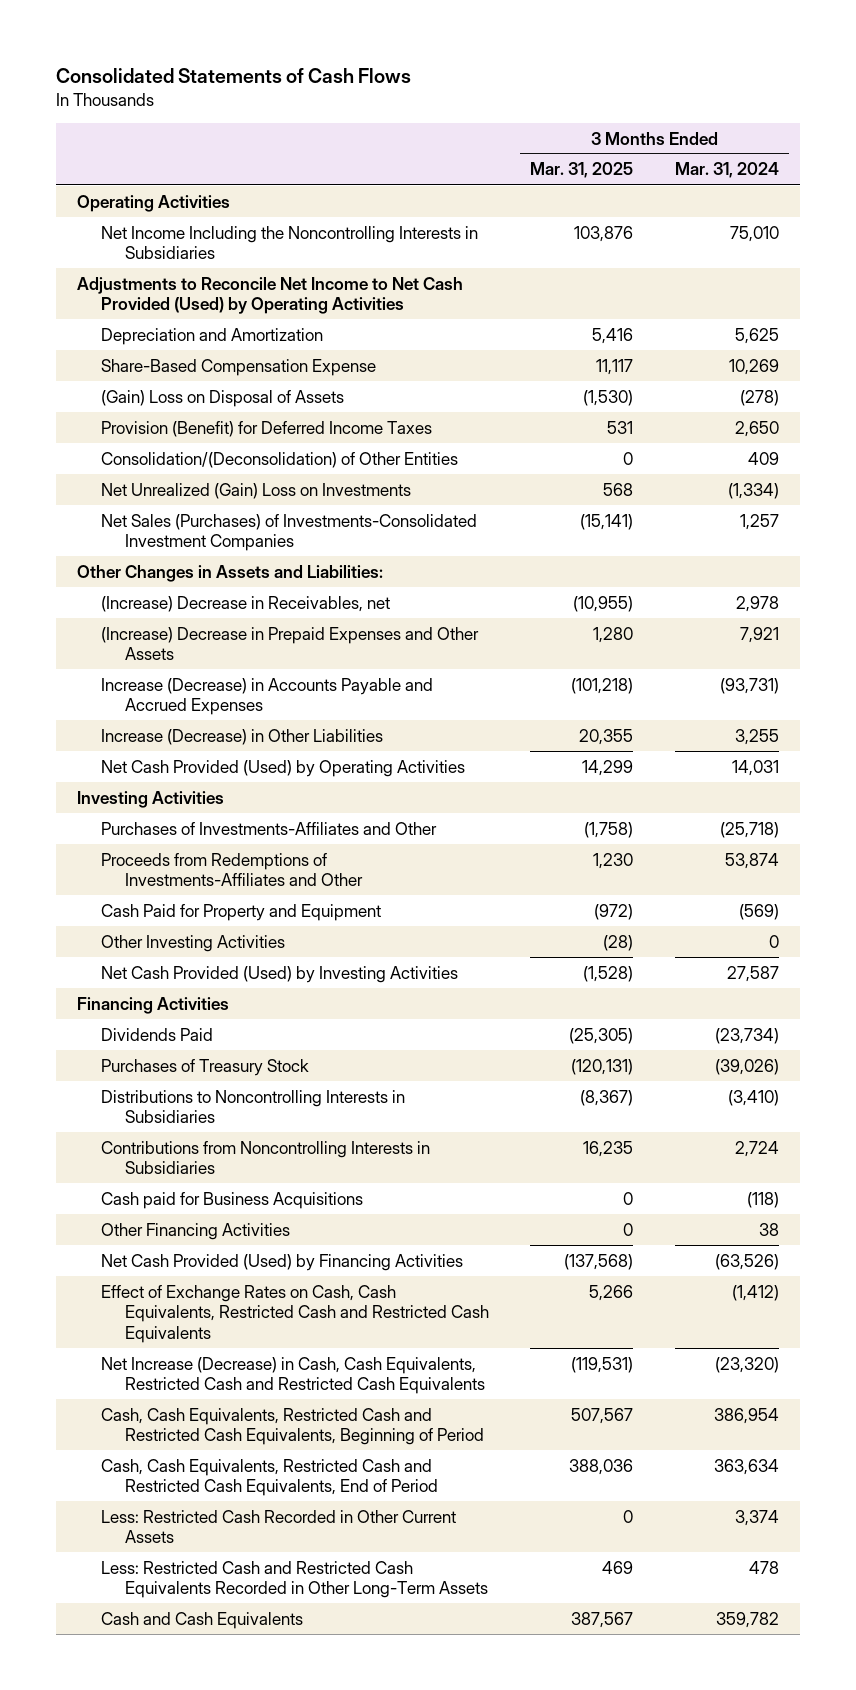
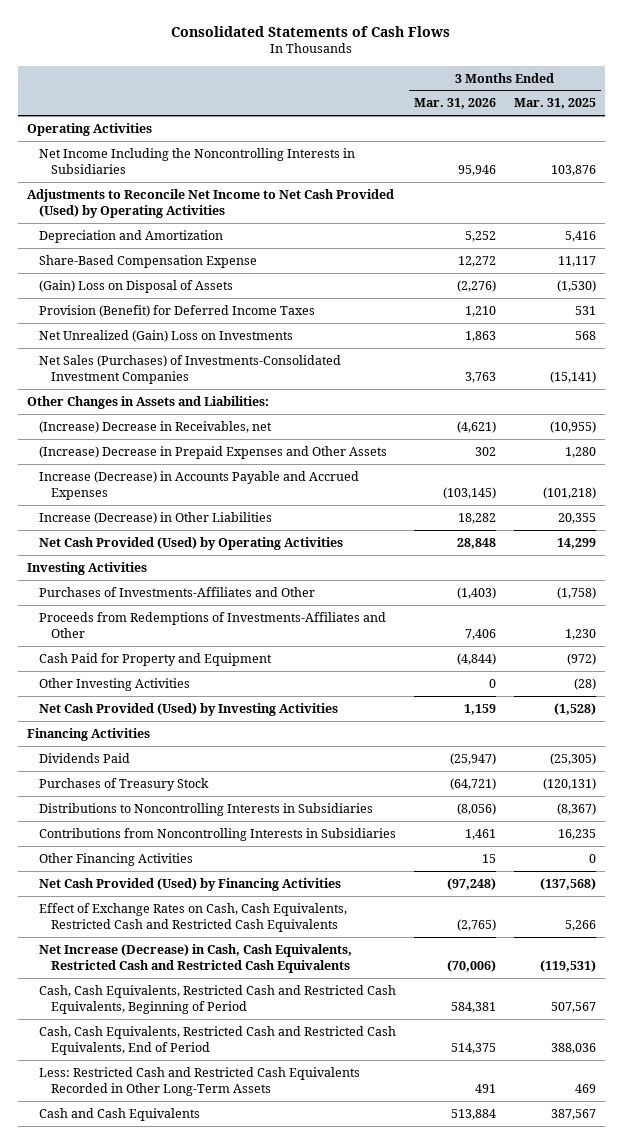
[675,162,780,179] Mar. 31, 2024 -> none
none -> [413,98,496,110] Mar. 31, 2026
[100,451,458,468] Consolidation/(Deconsolidation) of Other Entities -> none
[100,1191,363,1209] Cash paid for Business Acquisitions -> none
[100,1509,456,1544] Less: Restricted Cash Recorded in Other Current Assets -> none

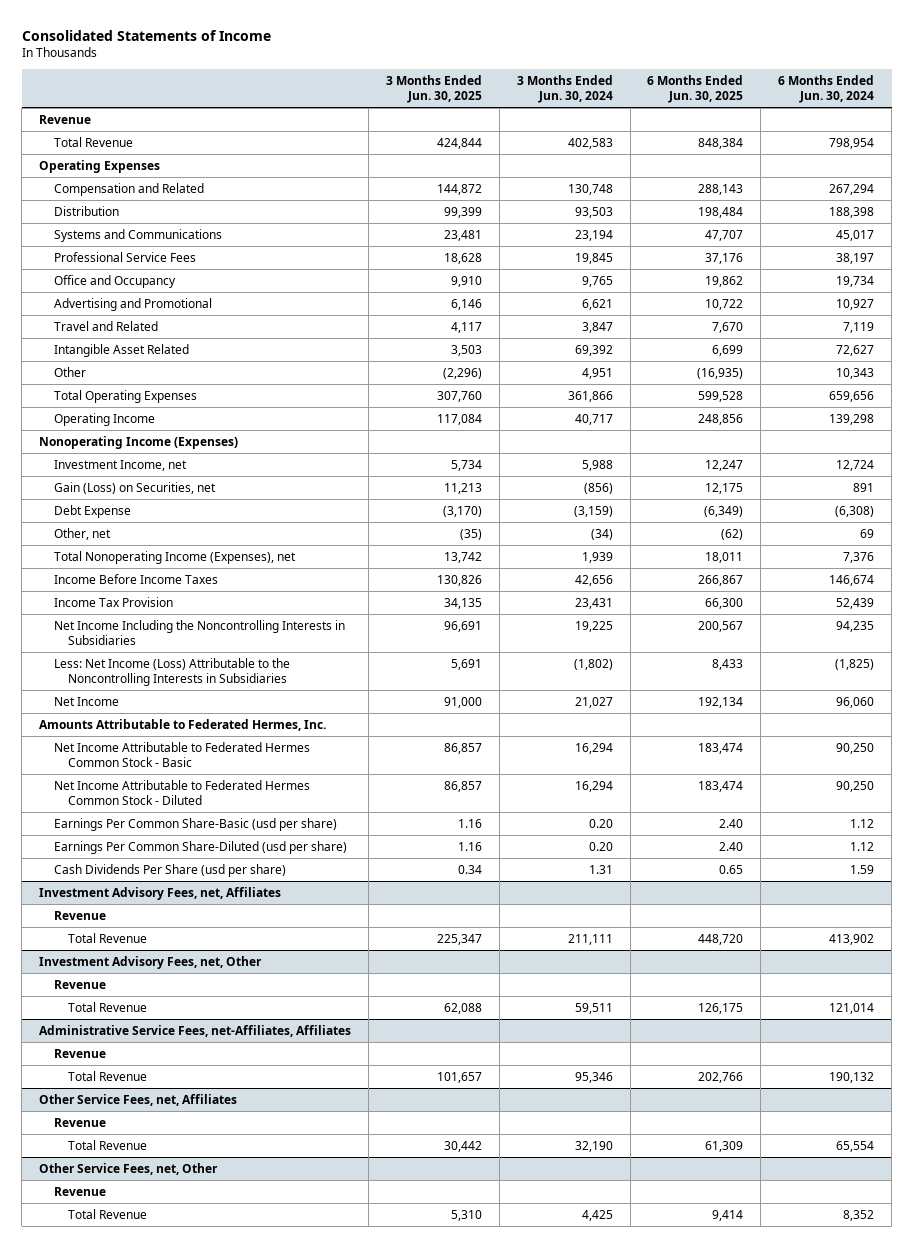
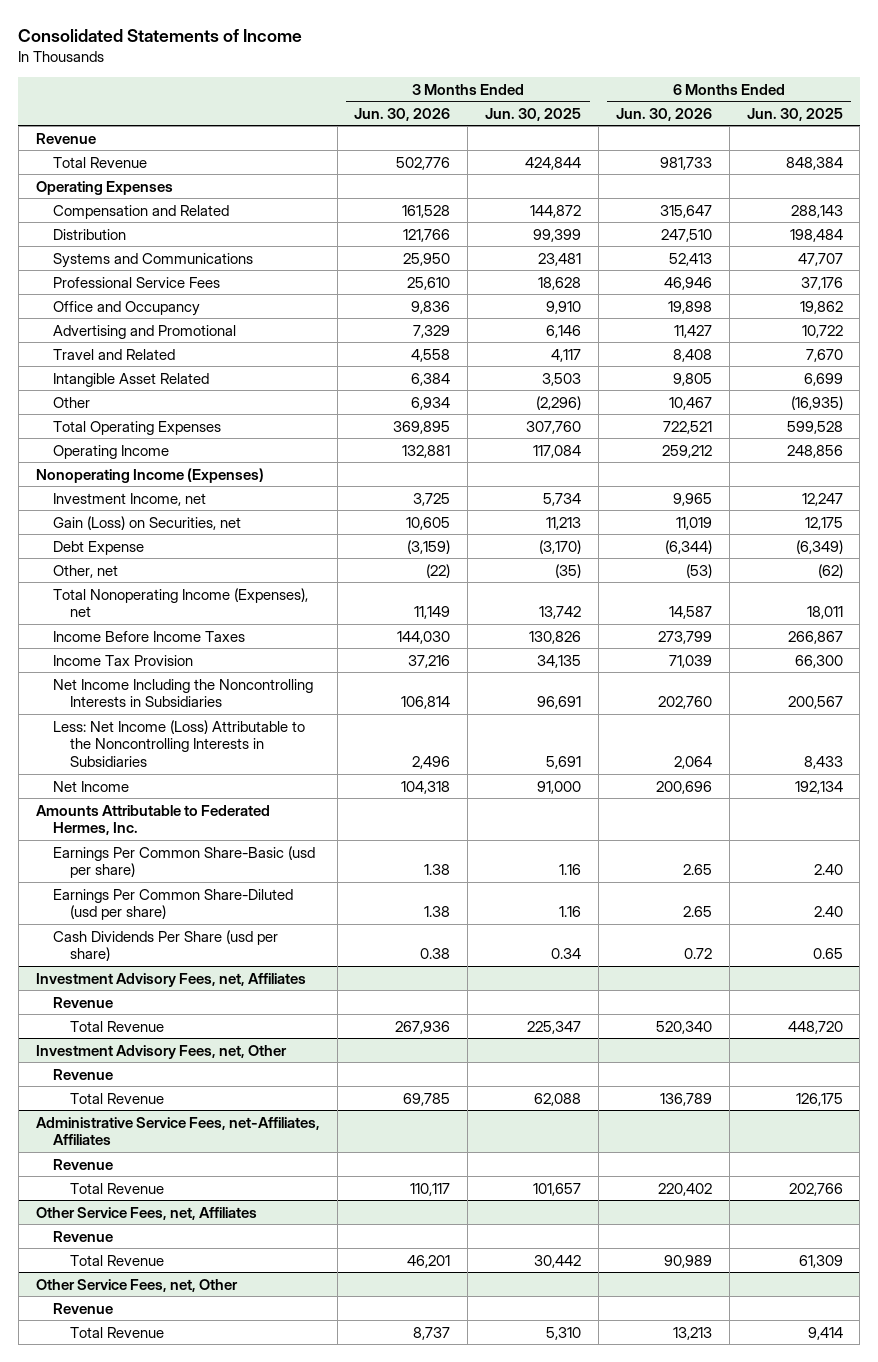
[516,75,613,104] 3 Months Ended Jun. 30, 2024 -> none
[778,75,875,104] 6 Months Ended Jun. 30, 2024 -> none
none -> [354,107,451,121] Jun. 30, 2026
none -> [615,107,712,121] Jun. 30, 2026
[53,741,310,768] Net Income Attributable to Federated Hermes Common Stock - Basic -> none
[53,779,310,806] Net Income Attributable to Federated Hermes Common Stock - Diluted -> none

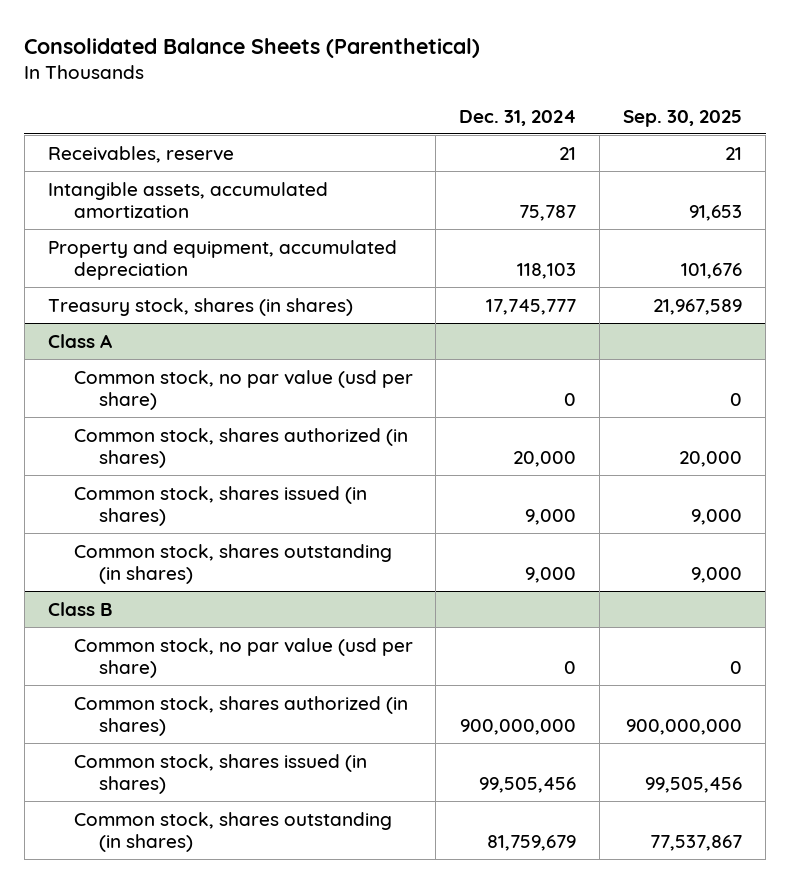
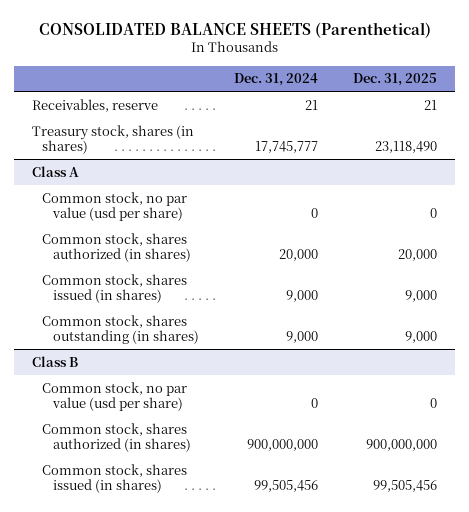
[24,37,481,58] Consolidated Balance Sheets (Parenthetical) -> [38,21,431,38] CONSOLIDATED BALANCE SHEETS (Parenthetical)
[623,109,743,127] Sep. 30, 2025 -> none
none -> [353,73,438,87] Dec. 31, 2025
[47,181,328,218] Intangible assets, accumulated amortization -> none
[47,239,397,280] Property and equipment, accumulated depreciation -> none
[73,811,392,852] Common stock, shares outstanding (in shares) -> none

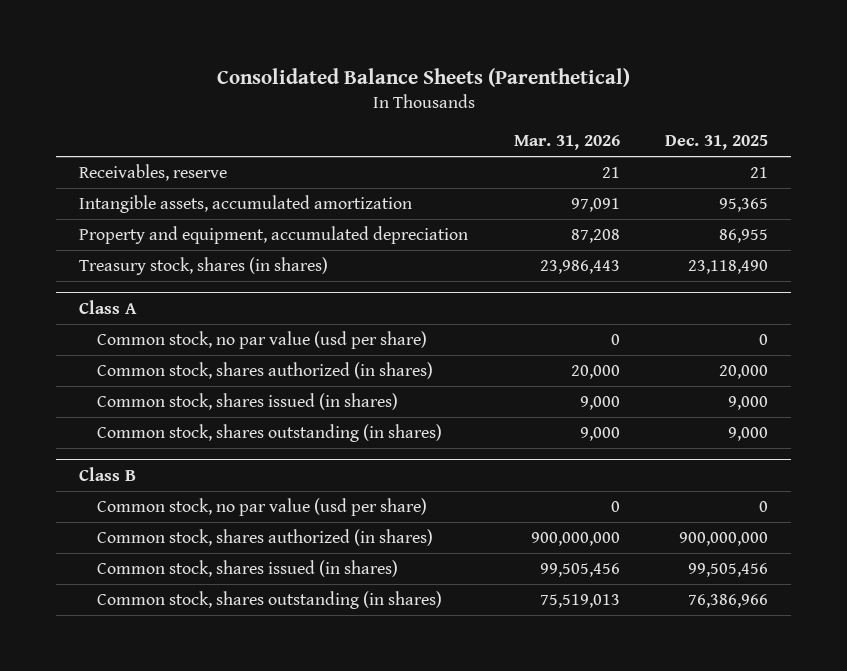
[38,21,431,38] CONSOLIDATED BALANCE SHEETS (Parenthetical) -> [216,67,630,87] Consolidated Balance Sheets (Parenthetical)
[233,73,318,87] Dec. 31, 2024 -> none
none -> [513,135,620,151] Mar. 31, 2026
none -> [78,195,412,214] Intangible assets, accumulated amortization
none -> [78,226,468,245] Property and equipment, accumulated depreciation
none -> [97,591,443,610] Common stock, shares outstanding (in shares)

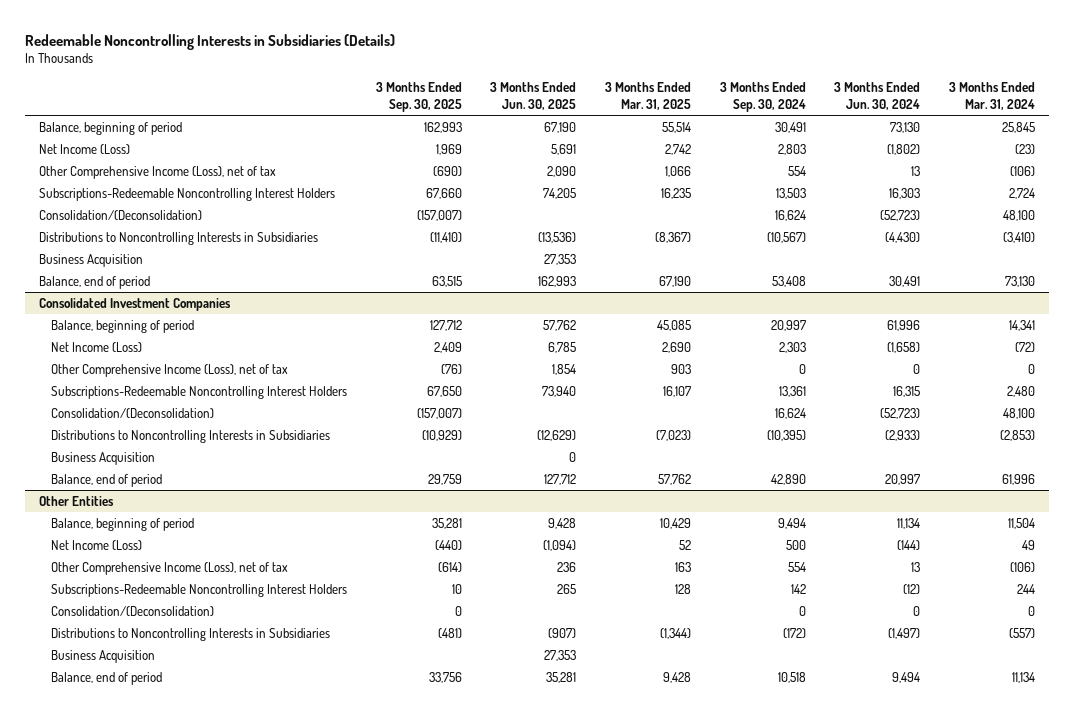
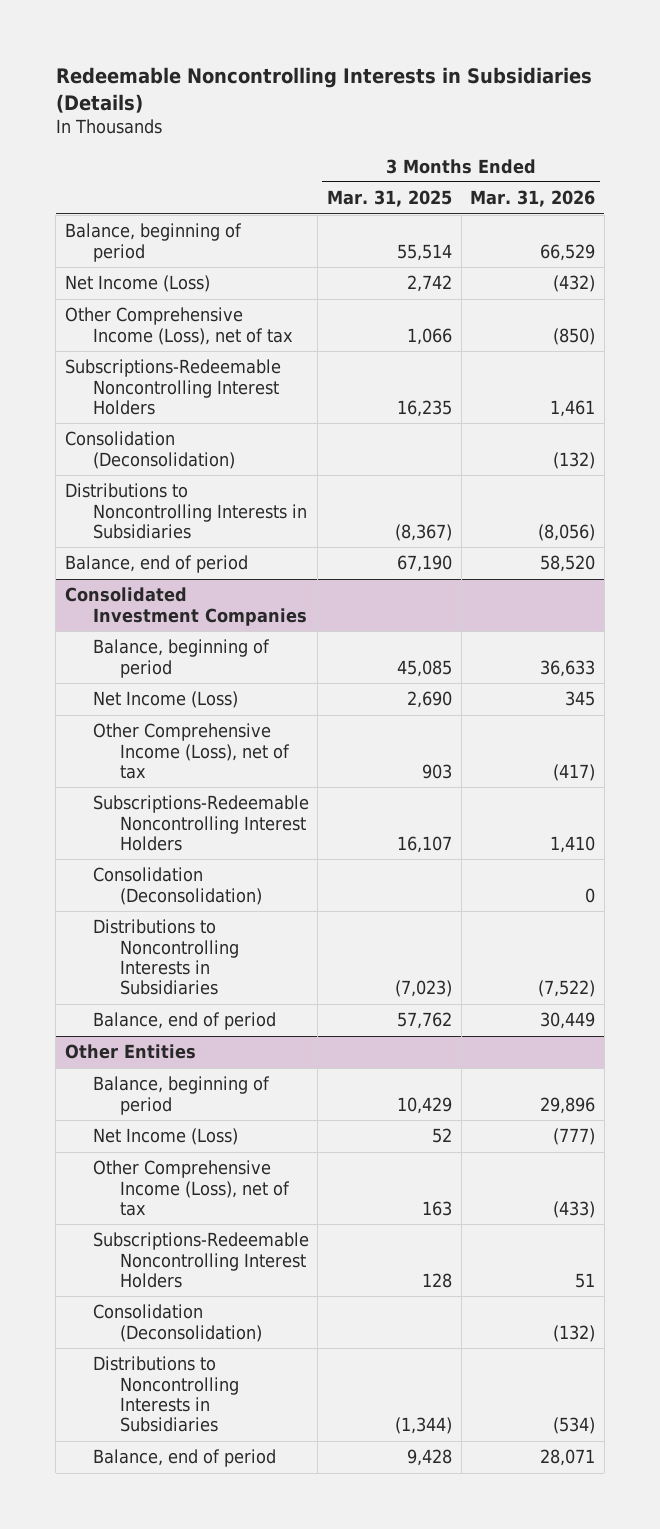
[375,82,462,113] 3 Months Ended Sep. 30, 2025 -> none
[490,82,577,111] 3 Months Ended Jun. 30, 2025 -> none
[719,82,806,113] 3 Months Ended Sep. 30, 2024 -> none
[834,82,921,111] 3 Months Ended Jun. 30, 2024 -> none
[948,82,1035,111] 3 Months Ended Mar. 31, 2024 -> none
none -> [470,190,596,208] Mar. 31, 2026
[39,209,203,220] Consolidation/(Deconsolidation) -> [64,431,235,469] Consolidation (Deconsolidation)
[39,253,144,267] Business Acquisition -> none
[51,407,215,418] Consolidation/(Deconsolidation) -> [92,867,263,905] Consolidation (Deconsolidation)
[51,451,156,465] Business Acquisition -> none
[51,605,215,616] Consolidation/(Deconsolidation) -> [92,1304,263,1342] Consolidation (Deconsolidation)
[51,649,156,663] Business Acquisition -> none

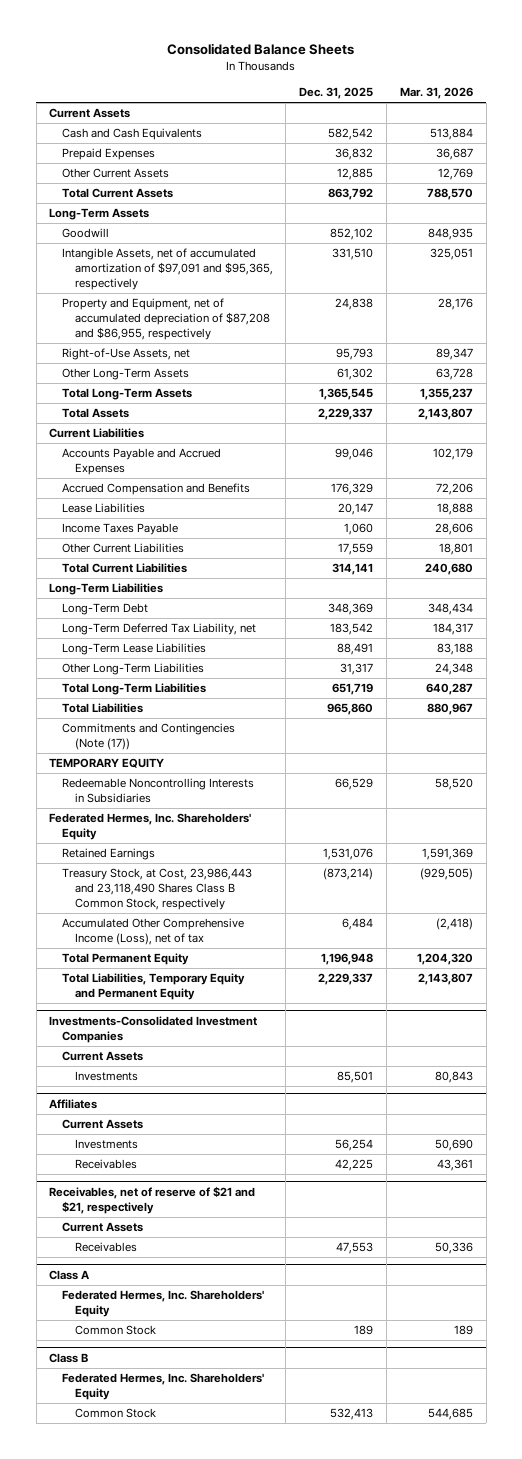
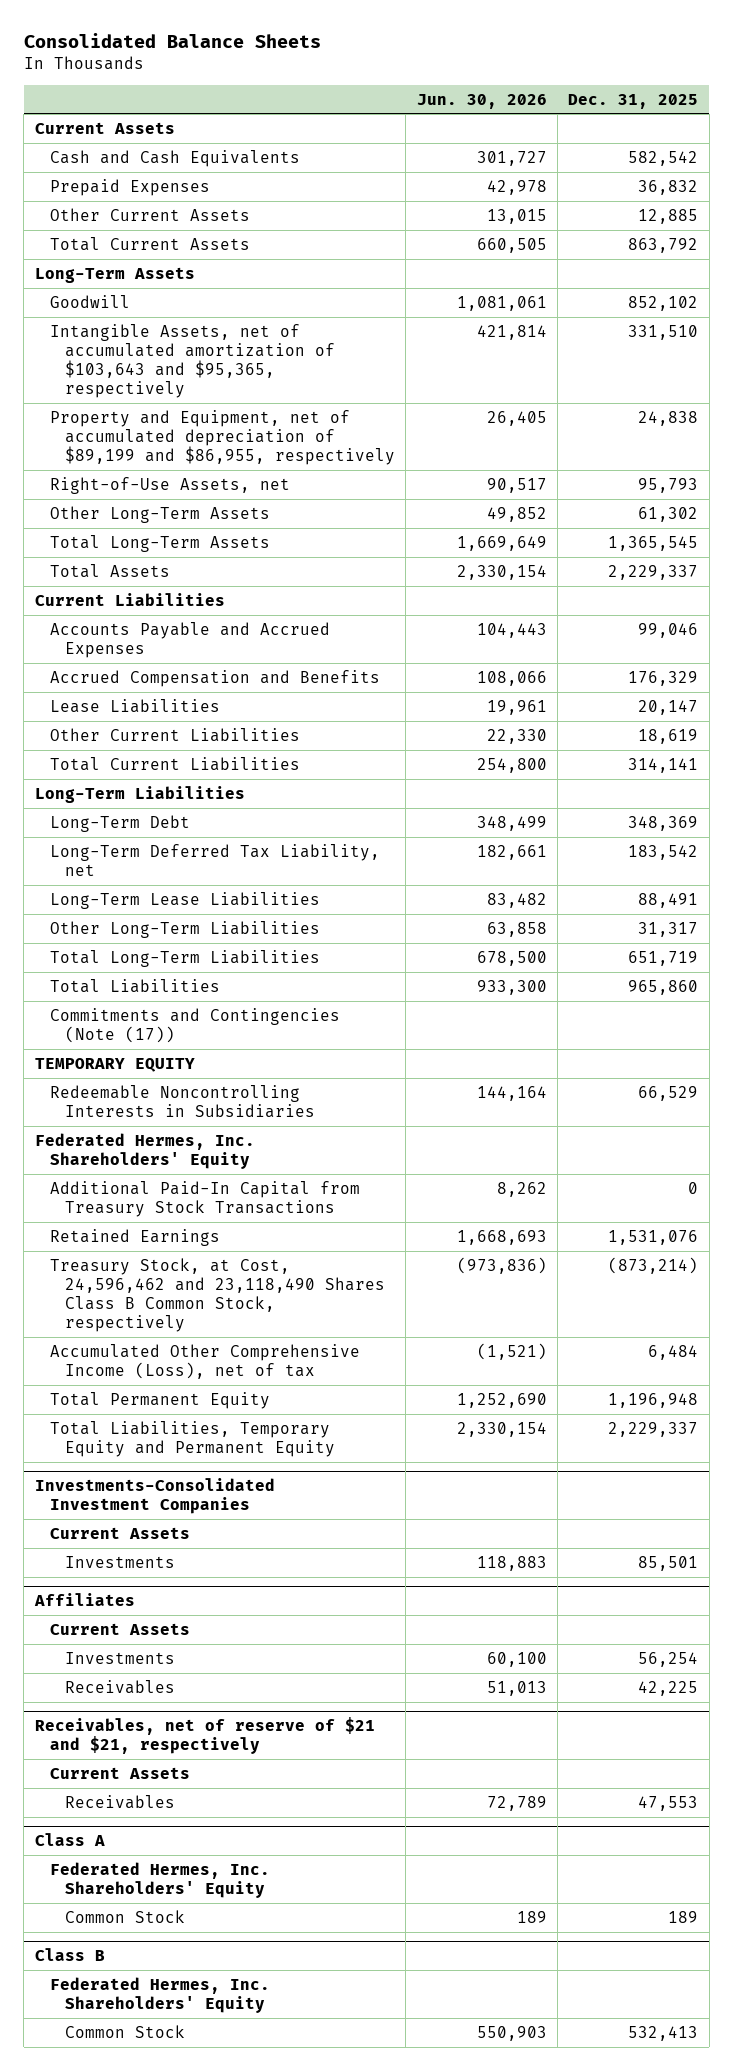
[399,87,473,100] Mar. 31, 2026 -> none
none -> [416,93,547,109] Jun. 30, 2026
[62,248,273,291] Intangible Assets, net of accumulated amortization of $97,091 and $95,365, respectively -> [49,323,335,398] Intangible Assets, net of accumulated amortization of $103,643 and $95,365, respectively
[62,298,270,341] Property and Equipment, net of accumulated depreciation of $87,208 and $86,955, respectively -> [49,409,395,465] Property and Equipment, net of accumulated depreciation of $89,199 and $86,955, respectively
[62,523,179,536] Income Taxes Payable -> none
[338,543,374,556] 17,559 -> [638,728,699,744] 18,619
none -> [49,1180,360,1217] Additional Paid-In Capital from Treasury Stock Transactions
[62,868,253,911] Treasury Stock, at Cost, 23,986,443 and 23,118,490 Shares Class B Common Stock, respectively -> [49,1257,385,1332] Treasury Stock, at Cost, 24,596,462 and 23,118,490 Shares Class B Common Stock, respectively

